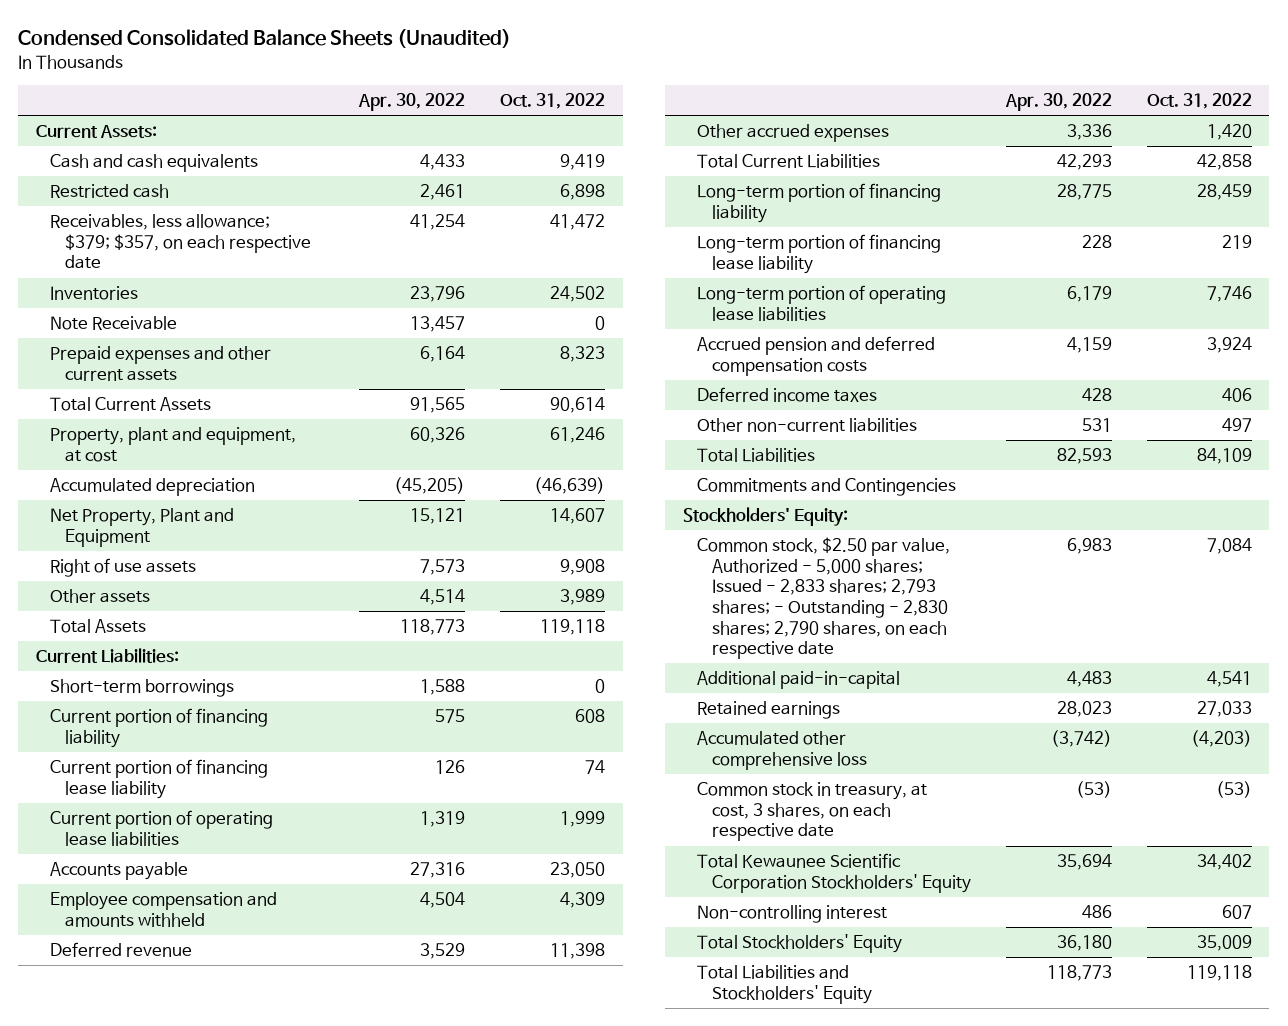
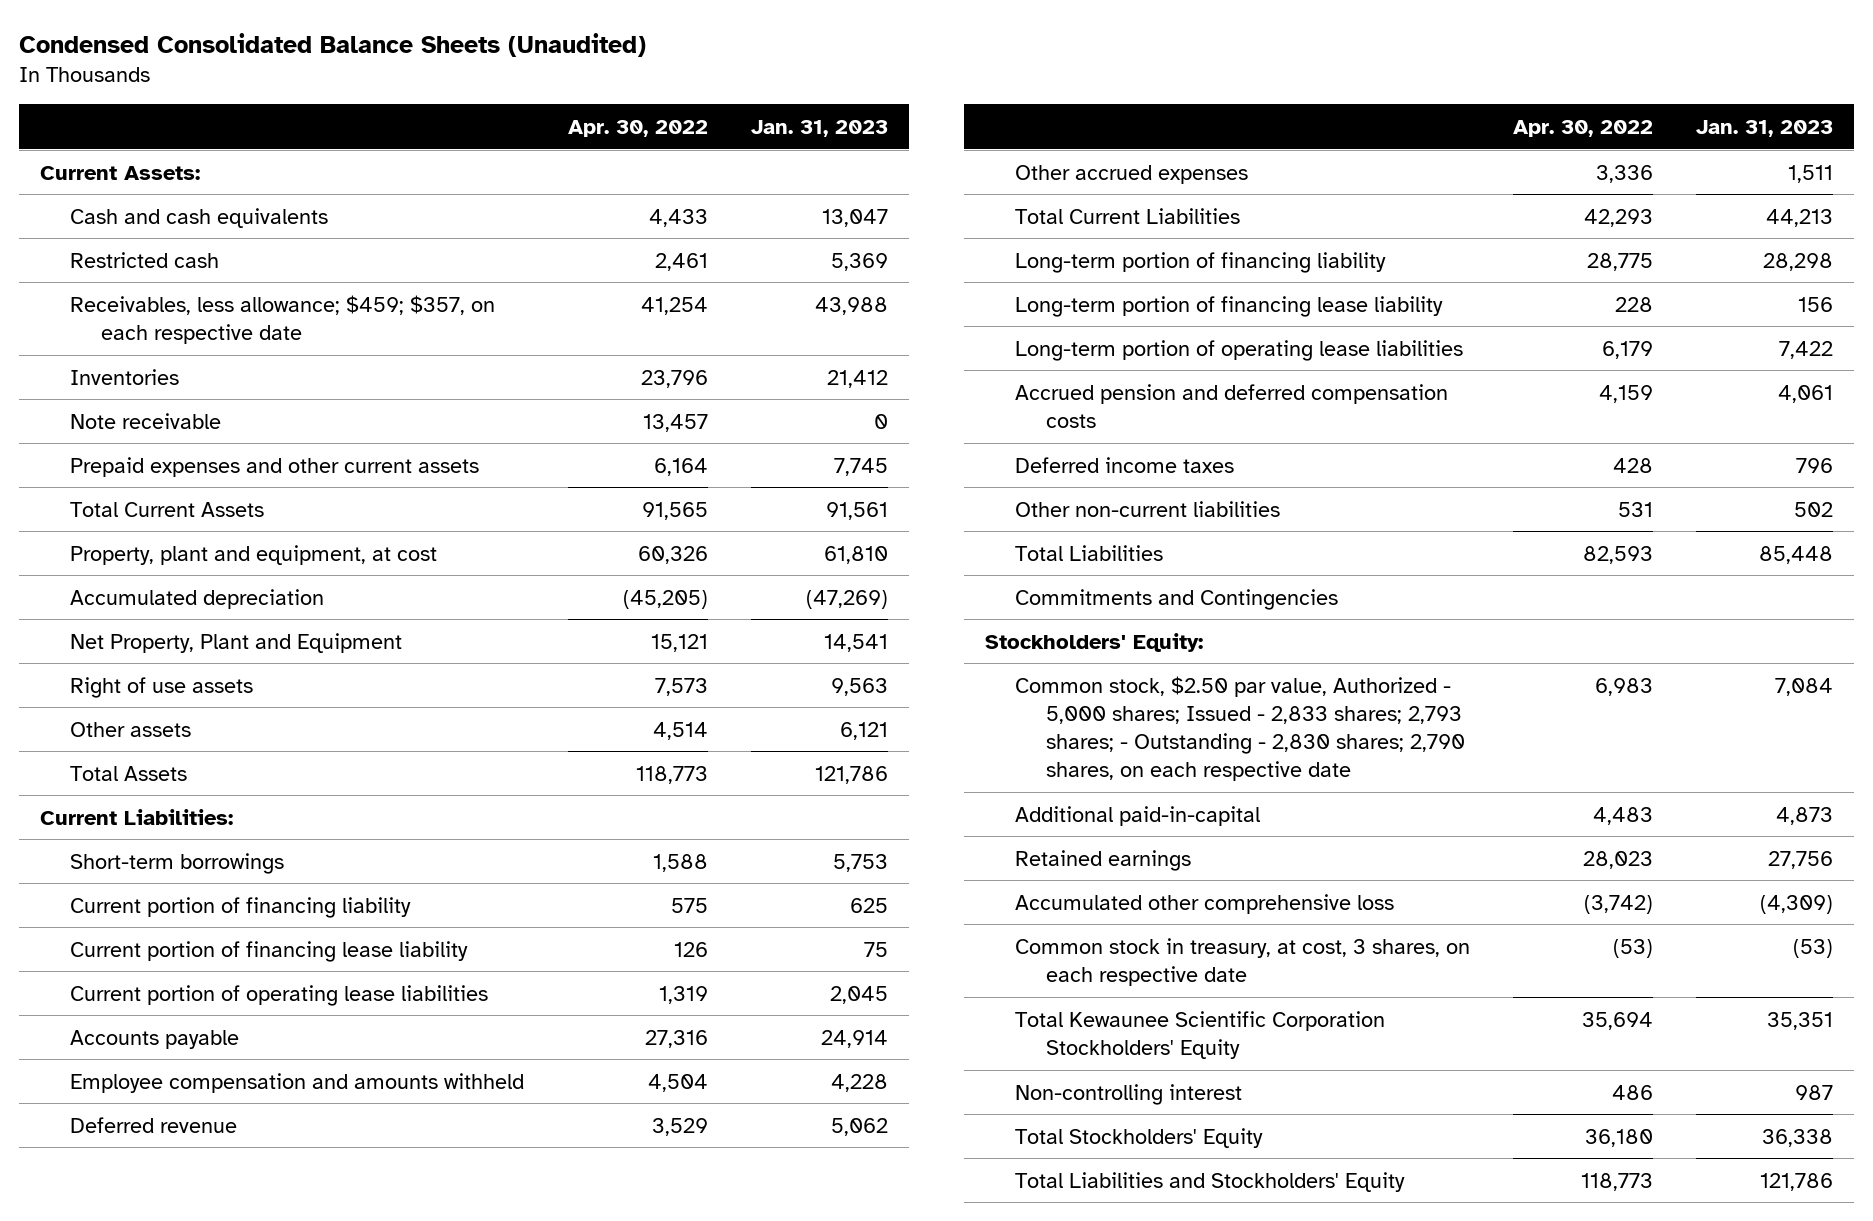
[500,92,606,109] Oct. 31, 2022 -> none
none -> [750,119,888,137] Jan. 31, 2023
[50,214,311,270] Receivables, less allowance; $379; $357, on each respective date -> [70,294,496,344] Receivables, less allowance; $459; $357, on each respective date
[50,316,178,331] Note Receivable -> [70,412,222,429] Note receivable

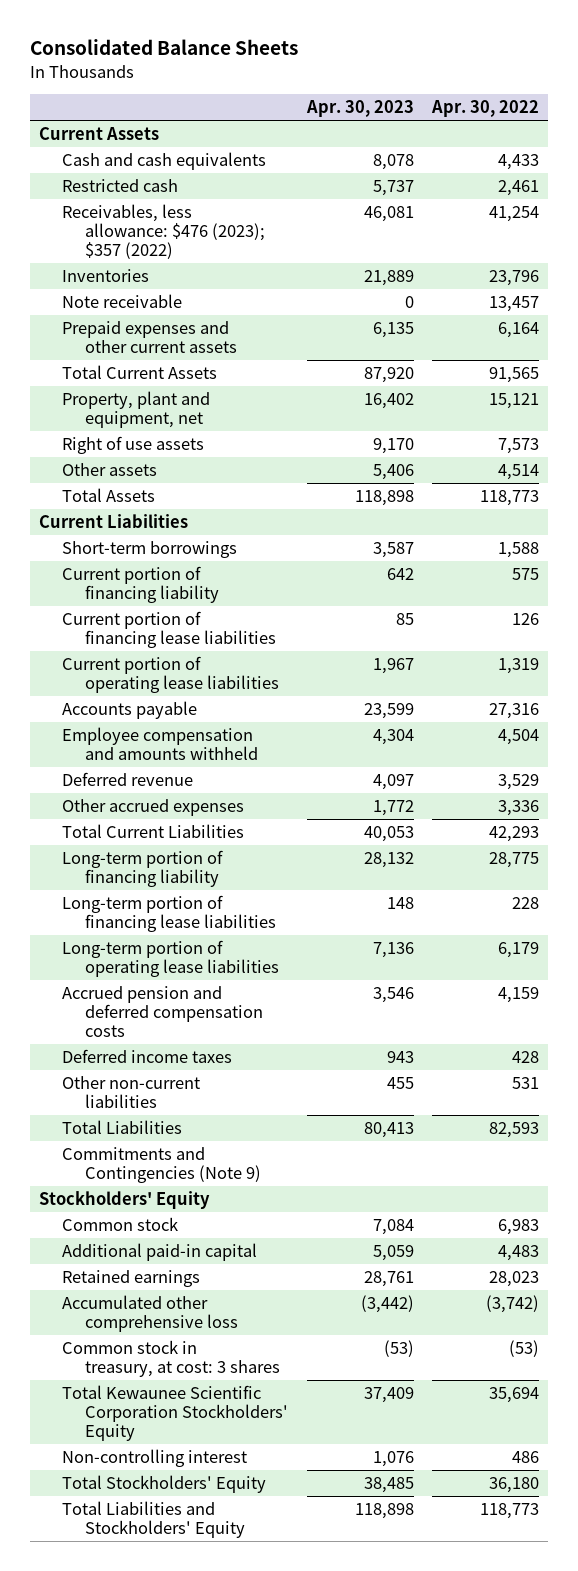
[18,32,646,57] Condensed Consolidated Balance Sheets (Unaudited) -> [30,39,299,56] Consolidated Balance Sheets
[750,119,888,137] Jan. 31, 2023 -> none
none -> [305,100,414,118] Apr. 30, 2023
[40,165,201,180] Current Assets: -> [39,127,160,141] Current Assets
[70,294,496,344] Receivables, less allowance; $459; $357, on each respective date -> [62,204,266,260] Receivables, less allowance: $476 (2023); $357 (2022)
[70,544,438,565] Property, plant and equipment, at cost -> none
[70,588,325,609] Accumulated depreciation -> none
[70,632,403,653] Net Property, Plant and Equipment -> [62,391,211,429] Property, plant and equipment, net
[40,808,234,825] Current Liabilities: -> [39,514,189,529] Current Liabilities
[70,940,469,962] Current portion of financing lease liability -> [62,611,277,649] Current portion of financing lease liabilities
[1015,295,1444,317] Long-term portion of financing lease liability -> [62,895,277,933] Long-term portion of financing lease liabilities
[1015,588,1339,610] Commitments and Contingencies -> [62,1147,262,1184] Commitments and Contingencies (Note 9)
[985,632,1204,652] Stockholders' Equity: -> [39,1191,211,1210] Stockholders' Equity
[1015,675,1465,782] Common stock, $2.50 par value, Authorized - 5,000 shares; Issued - 2,833 shares; 2,793 shares; - Outstanding - 2,830 shares; 2,790 shares, on each respective date -> [62,1217,179,1232] Common stock
[1015,805,1261,826] Additional paid-in-capital -> [62,1243,258,1262] Additional paid-in capital
[1015,937,1471,986] Common stock in treasury, at cost, 3 shares, on each respective date -> [62,1340,281,1378] Common stock in treasury, at cost: 3 shares

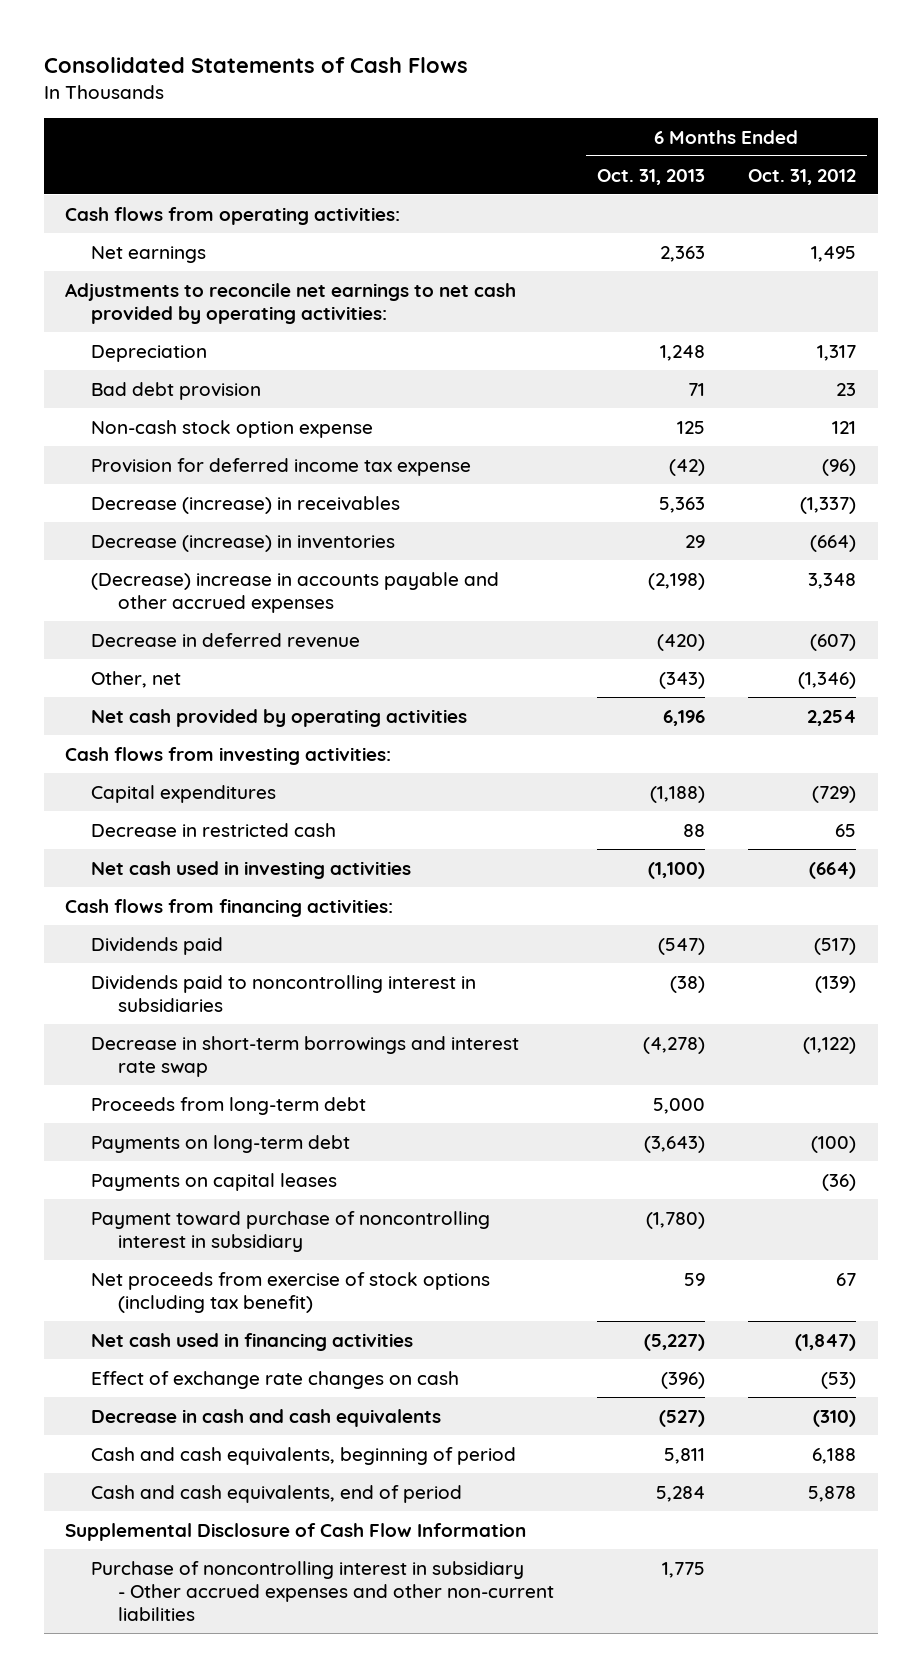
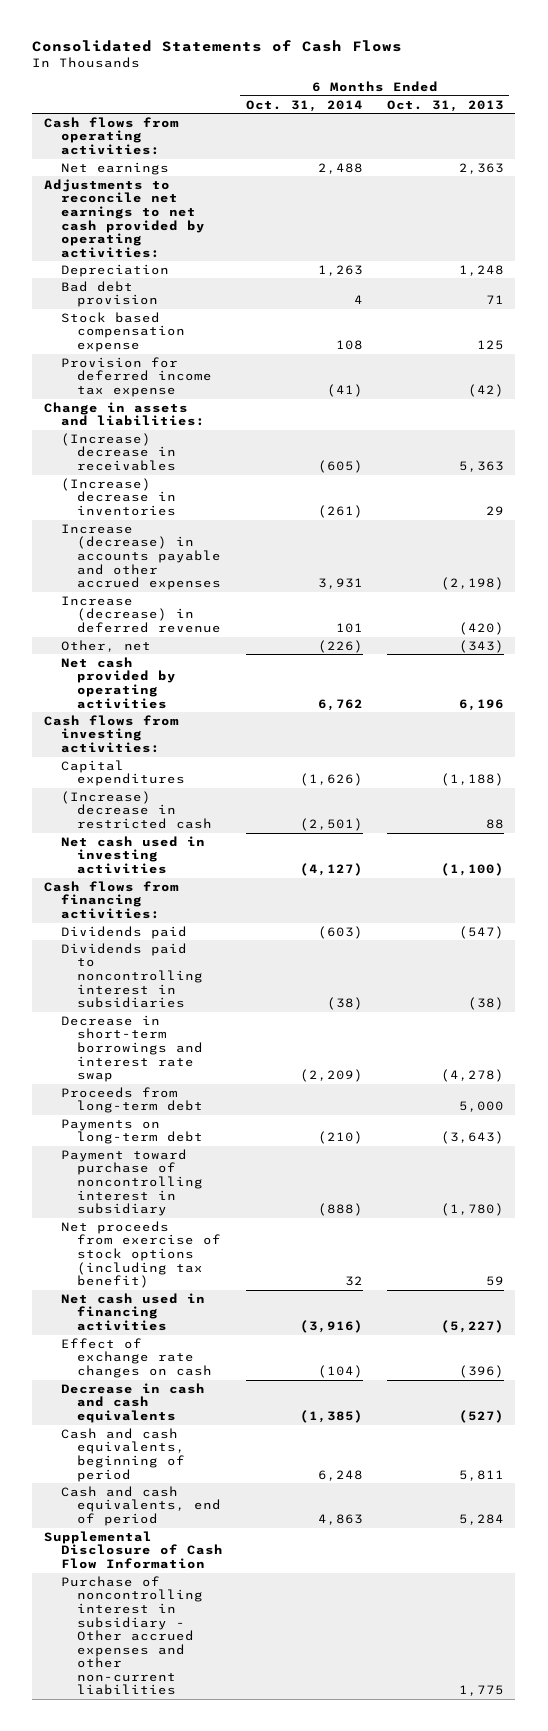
[747,168,856,185] Oct. 31, 2012 -> none
none -> [246,99,364,112] Oct. 31, 2014
[91,419,374,438] Non-cash stock option expense -> [60,311,186,352] Stock based compensation expense
none -> [44,401,205,427] Change in assets and liabilities:
[91,495,401,514] Decrease (increase) in receivables -> [60,432,177,471] (Increase) decrease in receivables
[91,534,396,552] Decrease (increase) in inventories -> [60,477,177,516] (Increase) decrease in inventories
[91,571,500,613] (Decrease) increase in accounts payable and other accrued expenses -> [60,523,222,591] Increase (decrease) in accounts payable and other accrued expenses
[91,632,361,648] Decrease in deferred revenue -> [60,595,222,633] Increase (decrease) in deferred revenue
[91,822,337,837] Decrease in restricted cash -> [60,790,213,829] (Increase) decrease in restricted cash
[91,1172,338,1191] Payments on capital leases -> none

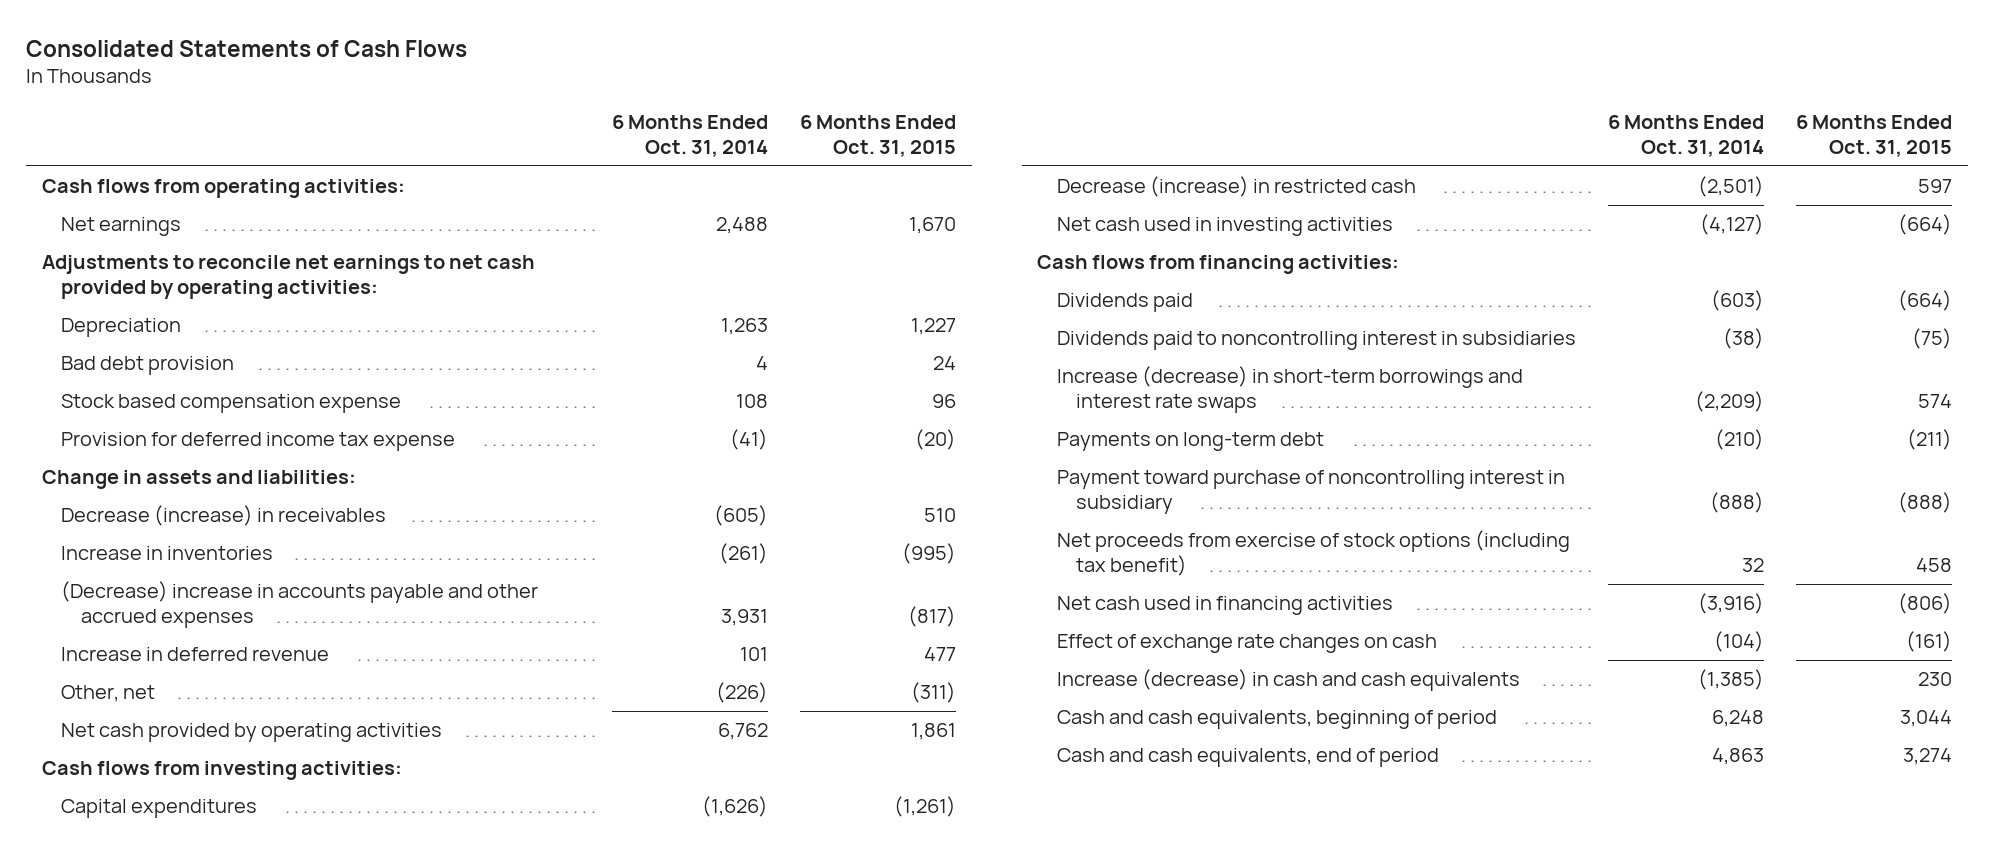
[386,99,504,112] Oct. 31, 2013 -> none
none -> [800,115,957,157] 6 Months Ended Oct. 31, 2015
[60,432,177,471] (Increase) decrease in receivables -> [61,505,387,527] Decrease (increase) in receivables
[60,477,177,516] (Increase) decrease in inventories -> [61,546,274,561] Increase in inventories
[60,523,222,591] Increase (decrease) in accounts payable and other accrued expenses -> [61,581,539,628] (Decrease) increase in accounts payable and other accrued expenses
[60,595,222,633] Increase (decrease) in deferred revenue -> [61,647,330,662] Increase in deferred revenue
[60,790,213,829] (Increase) decrease in restricted cash -> [1056,176,1416,198] Decrease (increase) in restricted cash
[60,1086,204,1114] Proceeds from long-term debt -> none
[60,1014,204,1083] Decrease in short-term borrowings and interest rate swap -> [1056,366,1523,413] Increase (decrease) in short-term borrowings and interest rate swaps
[60,1382,205,1423] Decrease in cash and cash equivalents -> [1056,669,1520,692] Increase (decrease) in cash and cash equivalents
[44,1530,223,1569] Supplemental Disclosure of Cash Flow Information -> none
[60,1575,204,1696] Purchase of noncontrolling interest in subsidiary - Other accrued expenses and other non-current liabilities -> none

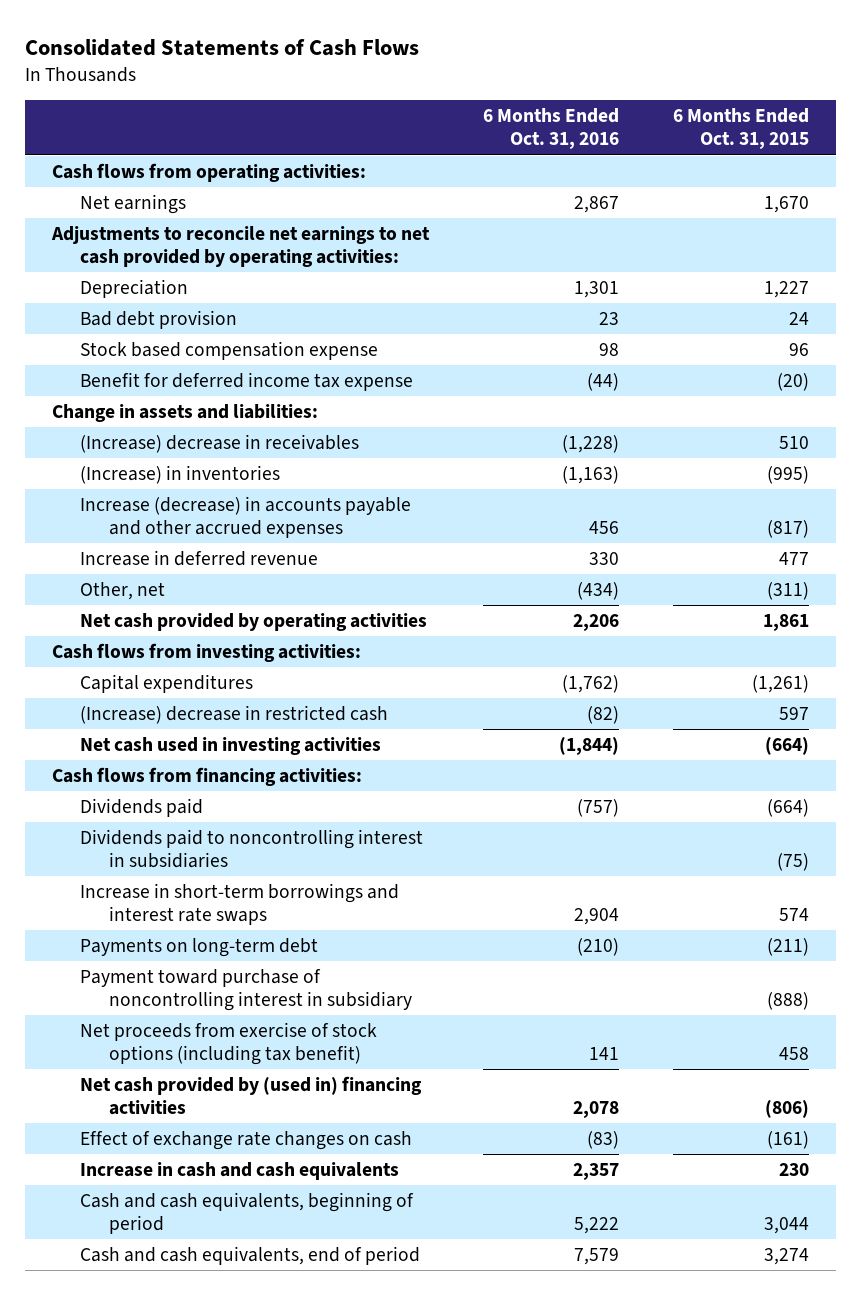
[612,115,769,157] 6 Months Ended Oct. 31, 2014 -> none
none -> [482,108,619,150] 6 Months Ended Oct. 31, 2016
[61,432,456,452] Provision for deferred income tax expense -> [80,372,414,392] Benefit for deferred income tax expense
[61,505,387,527] Decrease (increase) in receivables -> [80,434,360,454] (Increase) decrease in receivables
[61,546,274,561] Increase in inventories -> [80,465,281,485] (Increase) in inventories
[61,581,539,628] (Decrease) increase in accounts payable and other accrued expenses -> [80,496,412,538] Increase (decrease) in accounts payable and other accrued expenses
[1056,176,1416,198] Decrease (increase) in restricted cash -> [80,705,389,725] (Increase) decrease in restricted cash
[1056,366,1523,413] Increase (decrease) in short-term borrowings and interest rate swaps -> [80,883,400,925] Increase in short-term borrowings and interest rate swaps
[1056,596,1393,616] Net cash used in financing activities -> [80,1076,423,1115] Net cash provided by (used in) financing activities
[1056,669,1520,692] Increase (decrease) in cash and cash equivalents -> [80,1162,400,1181] Increase in cash and cash equivalents

